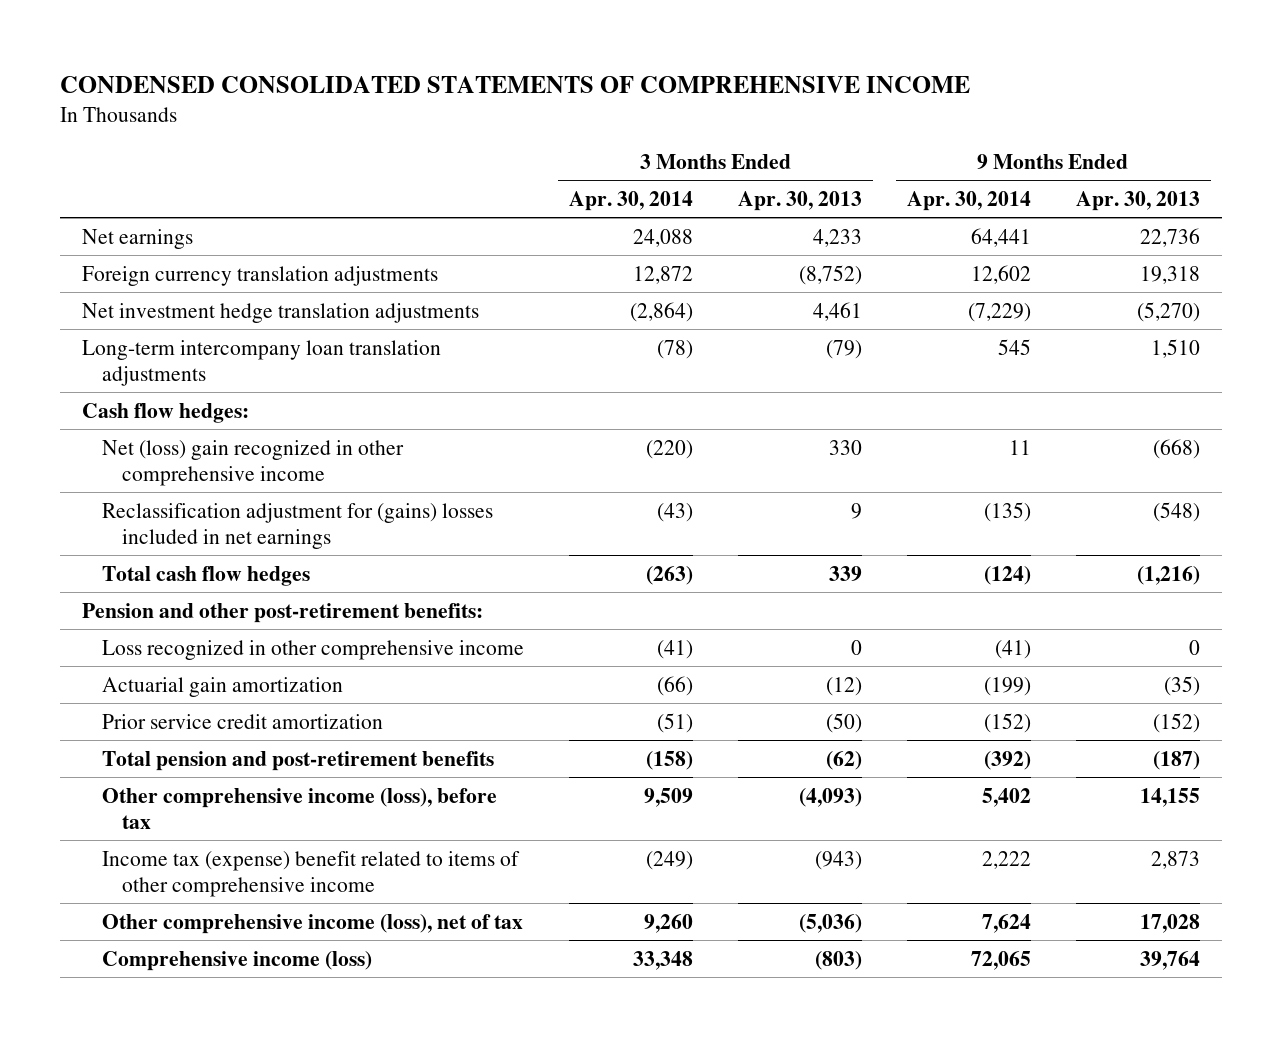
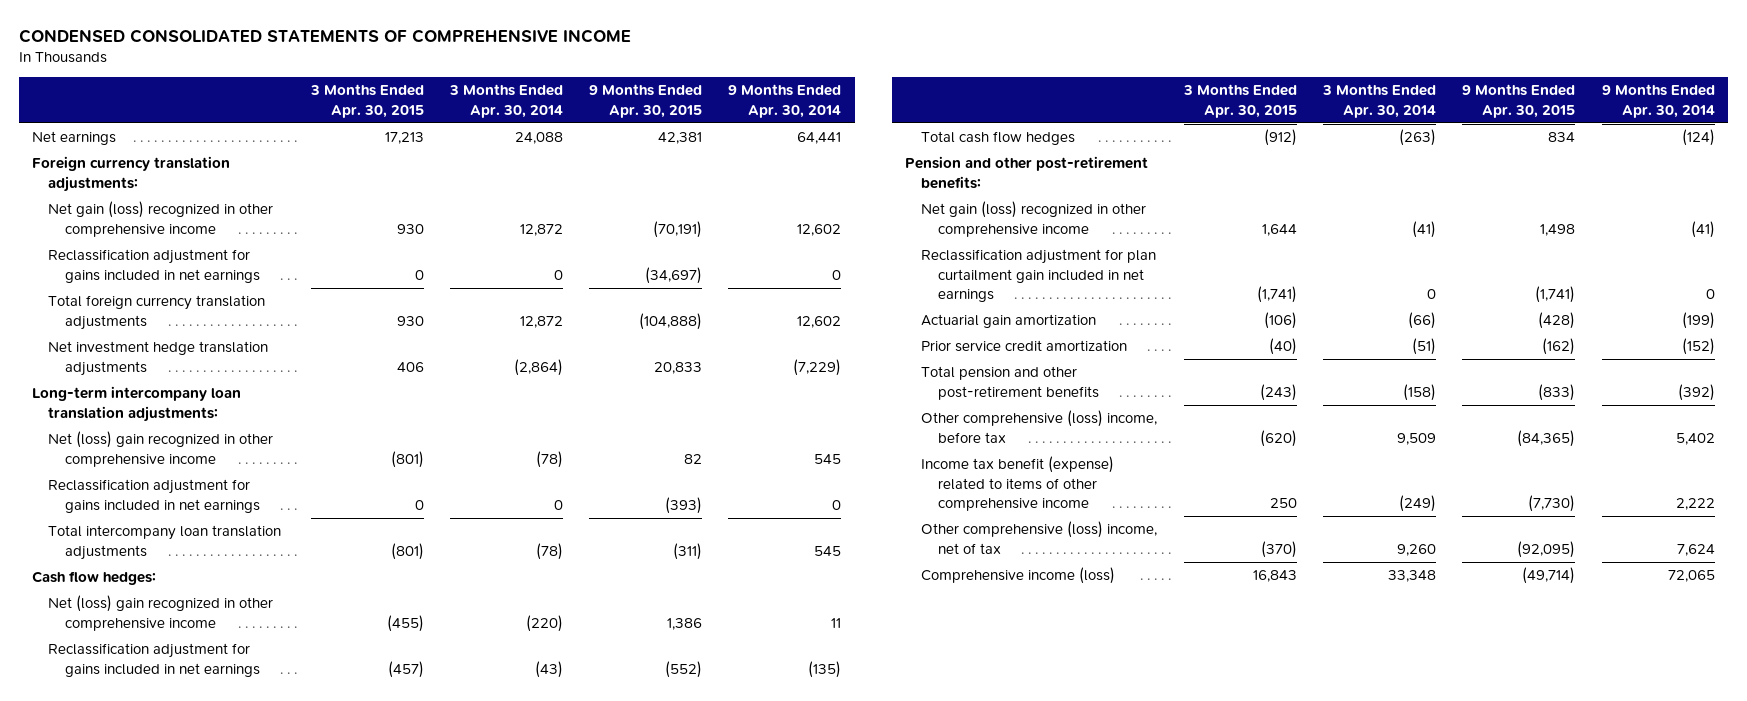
[737,190,862,211] Apr. 30, 2013 -> none
[1075,190,1200,211] Apr. 30, 2013 -> none
none -> [309,84,424,118] 3 Months Ended Apr. 30, 2015
none -> [589,84,703,118] 9 Months Ended Apr. 30, 2015
none -> [32,156,231,192] Foreign currency translation adjustments:
none -> [48,201,274,237] Net gain (loss) recognized in other comprehensive income
none -> [48,249,260,283] Reclassification adjustment for gains included in net earnings
[82,265,439,286] Foreign currency translation adjustments -> [48,295,266,330] Total foreign currency translation adjustments
none -> [32,386,242,422] Long-term intercompany loan translation adjustments:
[82,339,442,386] Long-term intercompany loan translation adjustments -> [48,431,274,467] Net (loss) gain recognized in other comprehensive income
none -> [48,479,260,513] Reclassification adjustment for gains included in net earnings
none -> [48,525,282,560] Total intercompany loan translation adjustments
[102,502,494,549] Reclassification adjustment for (gains) losses included in net earnings -> [48,643,260,677] Reclassification adjustment for gains included in net earnings
[102,639,525,660] Loss recognized in other comprehensive income -> [921,201,1147,237] Net gain (loss) recognized in other comprehensive income
none -> [921,249,1157,302] Reclassification adjustment for plan curtailment gain included in net earnings
[102,750,495,771] Total pension and post-retirement benefits -> [921,366,1099,400] Total pension and other post-retirement benefits
[102,787,498,829] Other comprehensive income (loss), before tax -> [921,410,1158,443] Other comprehensive (loss) income, before tax
[102,850,521,897] Income tax (expense) benefit related to items of other comprehensive income -> [921,456,1115,511] Income tax benefit (expense) related to items of other comprehensive income
[102,913,524,934] Other comprehensive income (loss), net of tax -> [921,521,1158,554] Other comprehensive (loss) income, net of tax

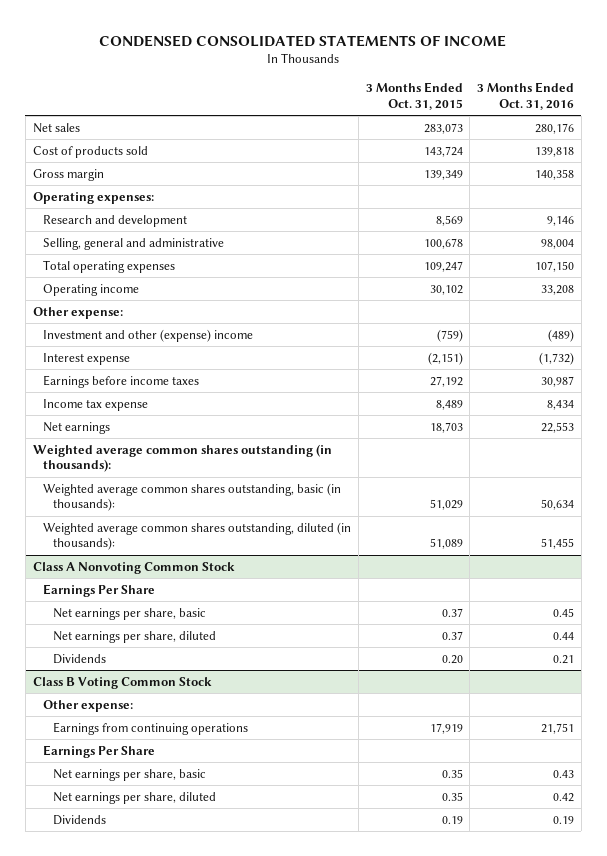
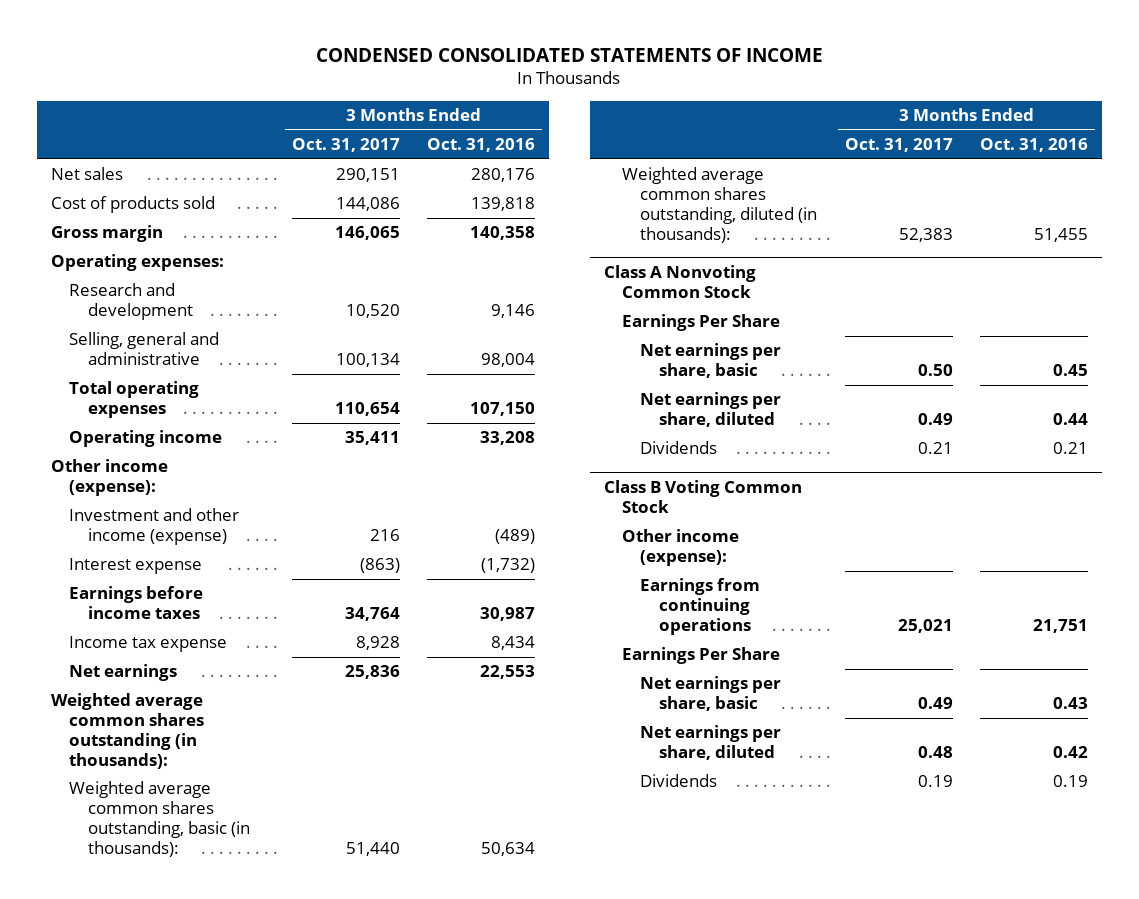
[365,82,463,110] 3 Months Ended Oct. 31, 2015 -> none
none -> [292,137,401,152] Oct. 31, 2017
[32,306,123,319] Other expense: -> [50,459,168,497] Other income (expense):
[43,328,254,342] Investment and other (expense) income -> [69,508,240,546] Investment and other income (expense)
[43,699,134,712] Other expense: -> [621,529,739,567] Other income (expense):

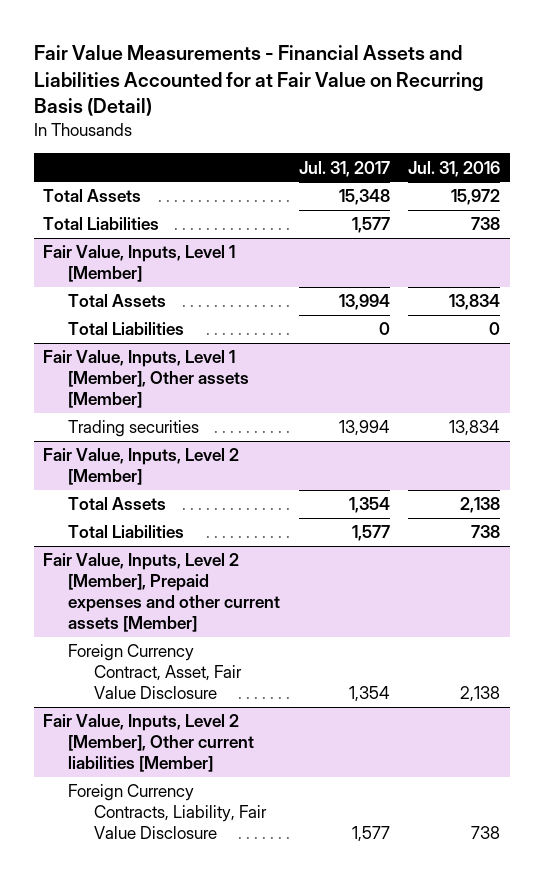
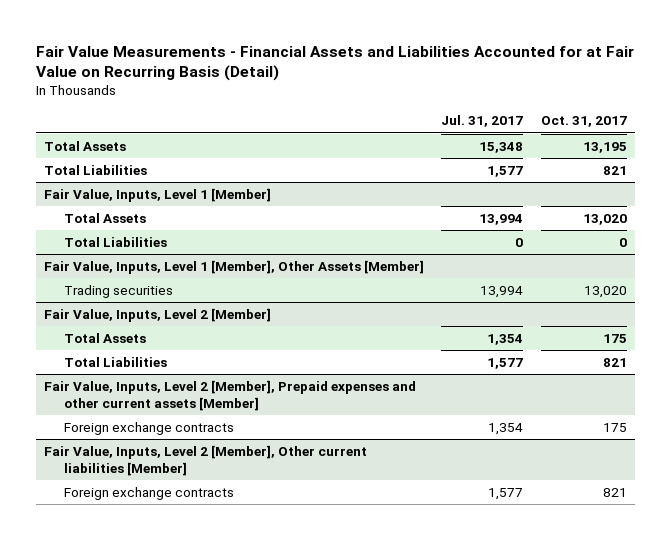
[408,160,501,177] Jul. 31, 2016 -> none
none -> [540,116,627,128] Oct. 31, 2017
[42,350,250,409] Fair Value, Inputs, Level 1 [Member], Other assets [Member] -> [44,259,425,274] Fair Value, Inputs, Level 1 [Member], Other Assets [Member]
[68,644,242,700] Foreign Currency Contract, Asset, Fair Value Disclosure -> [63,421,234,435] Foreign exchange contracts
[68,784,267,840] Foreign Currency Contracts, Liability, Fair Value Disclosure -> [63,486,234,500] Foreign exchange contracts

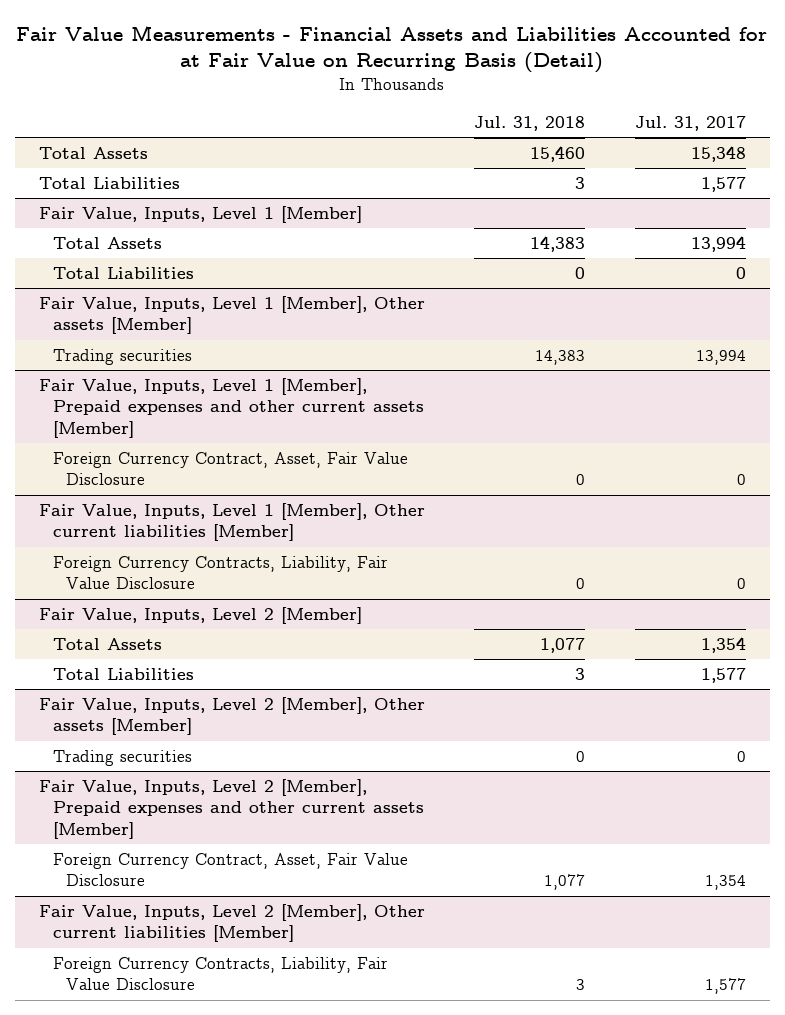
[540,116,627,128] Oct. 31, 2017 -> none
none -> [474,115,586,131] Jul. 31, 2018
[44,259,425,274] Fair Value, Inputs, Level 1 [Member], Other Assets [Member] -> [39,296,426,335] Fair Value, Inputs, Level 1 [Member], Other assets [Member]
none -> [39,378,424,438] Fair Value, Inputs, Level 1 [Member], Prepaid expenses and other current assets [Member]
none -> [52,452,408,486] Foreign Currency Contract, Asset, Fair Value Disclosure
none -> [39,503,426,542] Fair Value, Inputs, Level 1 [Member], Other current liabilities [Member]
none -> [52,556,388,590] Foreign Currency Contracts, Liability, Fair Value Disclosure
none -> [39,697,426,736] Fair Value, Inputs, Level 2 [Member], Other assets [Member]
none -> [52,750,192,767] Trading securities
[63,421,234,435] Foreign exchange contracts -> [52,853,408,887] Foreign Currency Contract, Asset, Fair Value Disclosure
[63,486,234,500] Foreign exchange contracts -> [52,957,388,991] Foreign Currency Contracts, Liability, Fair Value Disclosure

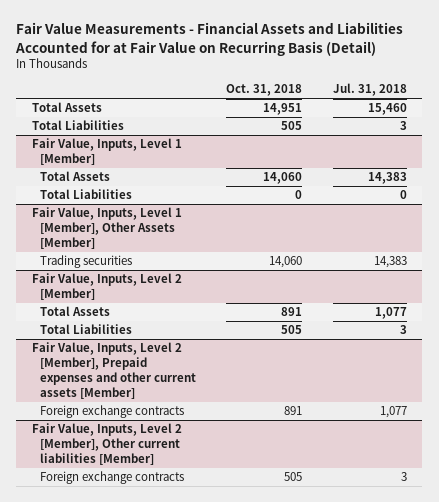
[634,115,746,131] Jul. 31, 2017 -> none
none -> [226,84,303,97] Oct. 31, 2018
[39,296,426,335] Fair Value, Inputs, Level 1 [Member], Other assets [Member] -> [31,207,182,250] Fair Value, Inputs, Level 1 [Member], Other Assets [Member]
[39,378,424,438] Fair Value, Inputs, Level 1 [Member], Prepaid expenses and other current assets [Member] -> none
[52,452,408,486] Foreign Currency Contract, Asset, Fair Value Disclosure -> none
[39,503,426,542] Fair Value, Inputs, Level 1 [Member], Other current liabilities [Member] -> none
[52,556,388,590] Foreign Currency Contracts, Liability, Fair Value Disclosure -> none
[39,697,426,736] Fair Value, Inputs, Level 2 [Member], Other assets [Member] -> none
[52,750,192,767] Trading securities -> none
[52,853,408,887] Foreign Currency Contract, Asset, Fair Value Disclosure -> [39,405,184,419] Foreign exchange contracts
[52,957,388,991] Foreign Currency Contracts, Liability, Fair Value Disclosure -> [39,471,184,485] Foreign exchange contracts

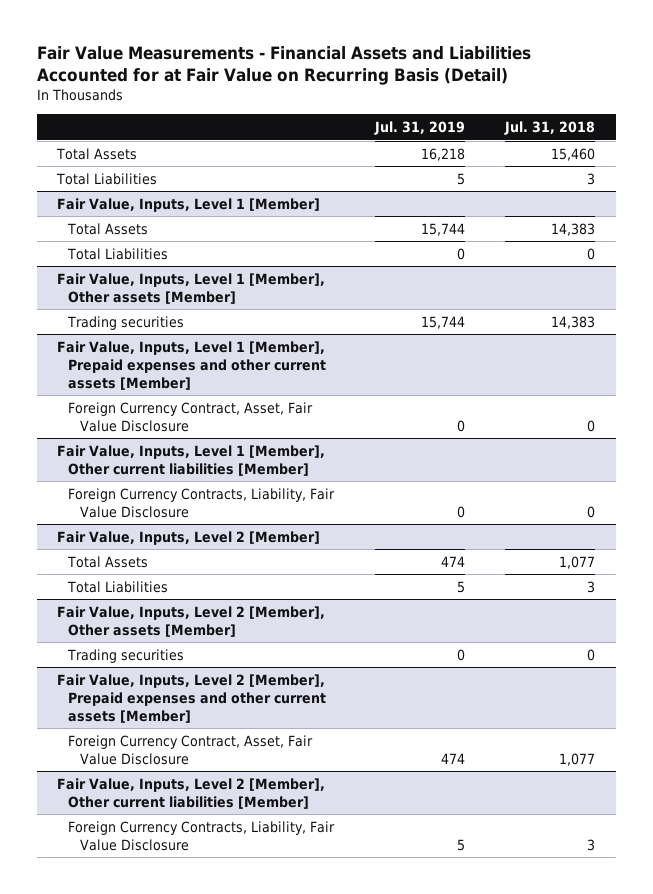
[226,84,303,97] Oct. 31, 2018 -> none
none -> [373,121,465,136] Jul. 31, 2019
[31,207,182,250] Fair Value, Inputs, Level 1 [Member], Other Assets [Member] -> [57,272,326,304] Fair Value, Inputs, Level 1 [Member], Other assets [Member]
none -> [57,340,327,390] Fair Value, Inputs, Level 1 [Member], Prepaid expenses and other current assets [Member]
none -> [68,401,314,432] Foreign Currency Contract, Asset, Fair Value Disclosure
none -> [57,444,326,476] Fair Value, Inputs, Level 1 [Member], Other current liabilities [Member]
none -> [68,487,336,518] Foreign Currency Contracts, Liability, Fair Value Disclosure
none -> [57,605,326,637] Fair Value, Inputs, Level 2 [Member], Other assets [Member]
none -> [67,648,185,663] Trading securities
[39,405,184,419] Foreign exchange contracts -> [68,734,314,765] Foreign Currency Contract, Asset, Fair Value Disclosure
[39,471,184,485] Foreign exchange contracts -> [68,820,336,851] Foreign Currency Contracts, Liability, Fair Value Disclosure

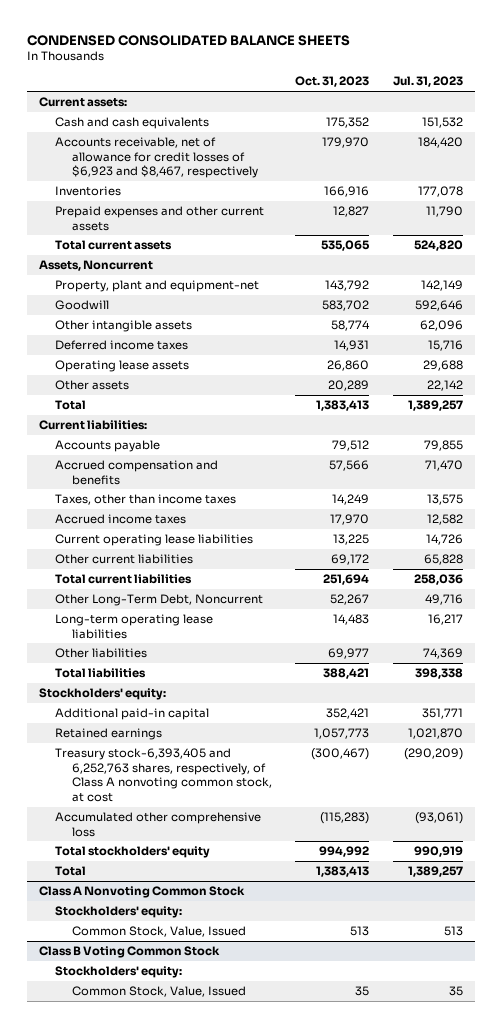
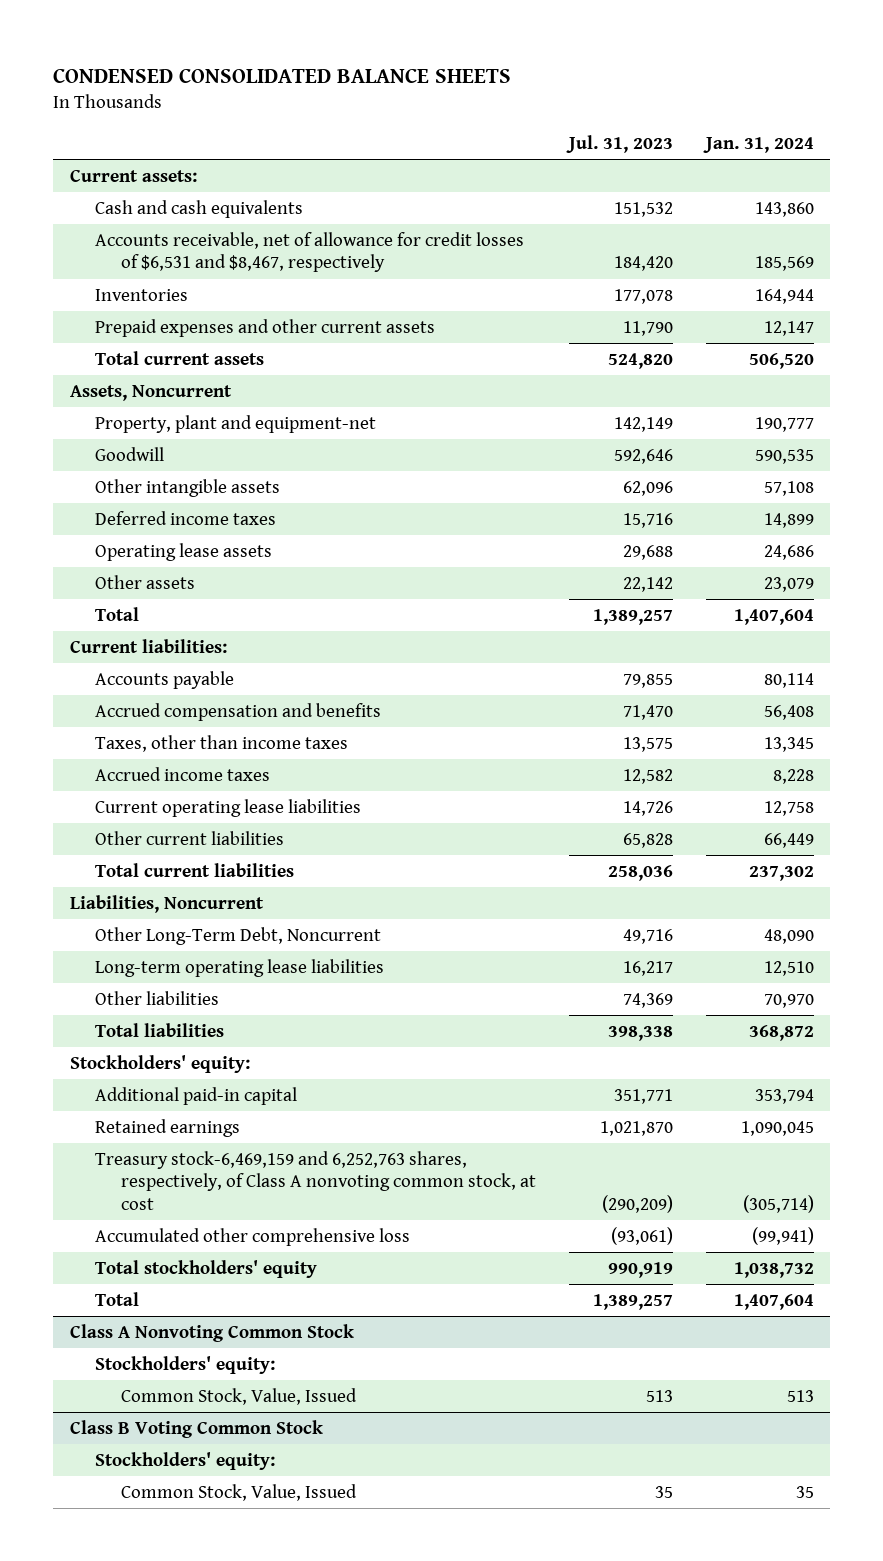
[295,76,370,88] Oct. 31, 2023 -> none
none -> [702,137,814,154] Jan. 31, 2024
[55,137,258,179] Accounts receivable, net of allowance for credit losses of $6,923 and $8,467, respectively -> [95,232,525,273] Accounts receivable, net of allowance for credit losses of $6,531 and $8,467, respectively
none -> [69,895,264,914] Liabilities, Noncurrent
[55,748,272,802] Treasury stock-6,393,405 and 6,252,763 shares, respectively, of Class A nonvoting common stock, at cost -> [95,1151,536,1210] Treasury stock-6,469,159 and 6,252,763 shares, respectively, of Class A nonvoting common stock, at cost

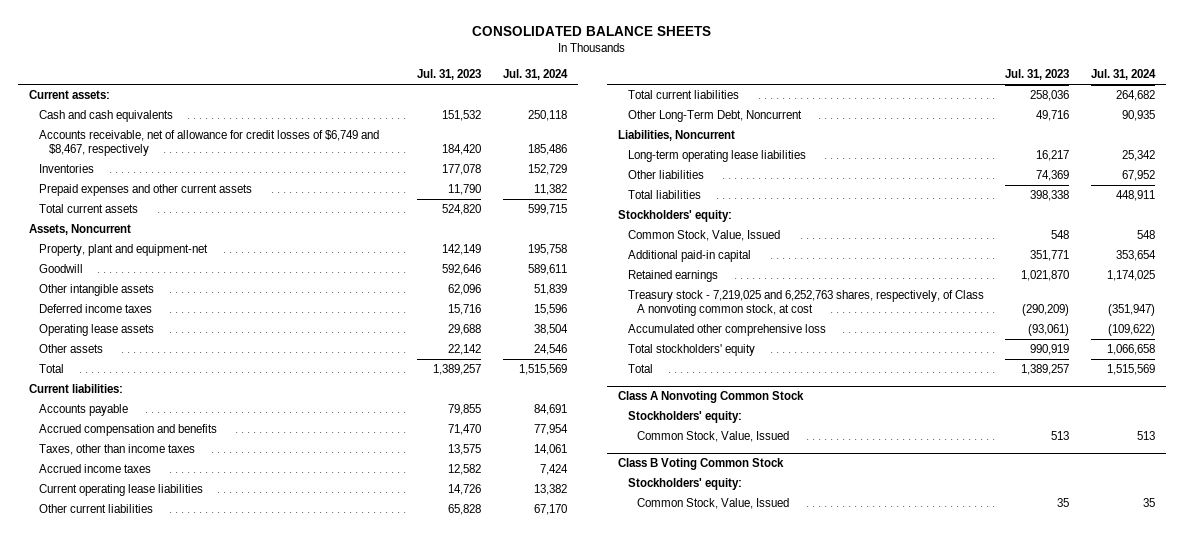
[53,67,512,83] CONDENSED CONSOLIDATED BALANCE SHEETS -> [472,26,712,37] CONSOLIDATED BALANCE SHEETS
[702,137,814,154] Jan. 31, 2024 -> none
none -> [502,68,568,80] Jul. 31, 2024
[95,232,525,273] Accounts receivable, net of allowance for credit losses of $6,531 and $8,467, respectively -> [38,130,379,157] Accounts receivable, net of allowance for credit losses of $6,749 and $8,467, respectively
[69,895,264,914] Liabilities, Noncurrent -> [617,130,735,142] Liabilities, Noncurrent
none -> [627,230,780,242] Common Stock, Value, Issued
[95,1151,536,1210] Treasury stock-6,469,159 and 6,252,763 shares, respectively, of Class A nonvoting common stock, at cost -> [627,290,984,317] Treasury stock - 7,219,025 and 6,252,763 shares, respectively, of Class A nonvoting common stock, at cost

